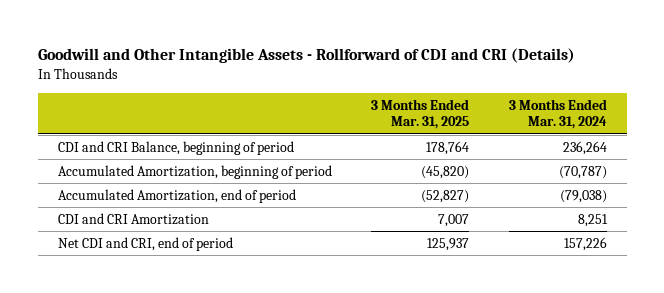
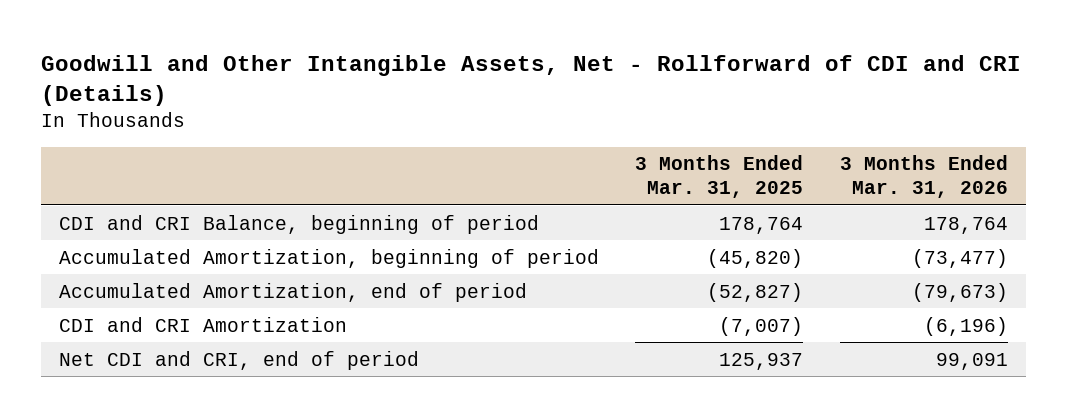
[37,47,575,63] Goodwill and Other Intangible Assets - Rollforward of CDI and CRI (Details) -> [40,54,1021,107] Goodwill and Other Intangible Assets, Net - Rollforward of CDI and CRI (Details)
[508,98,607,130] 3 Months Ended Mar. 31, 2024 -> none
none -> [839,155,1008,199] 3 Months Ended Mar. 31, 2026
[438,213,470,227] 7,007 -> [719,316,804,336] (7,007)

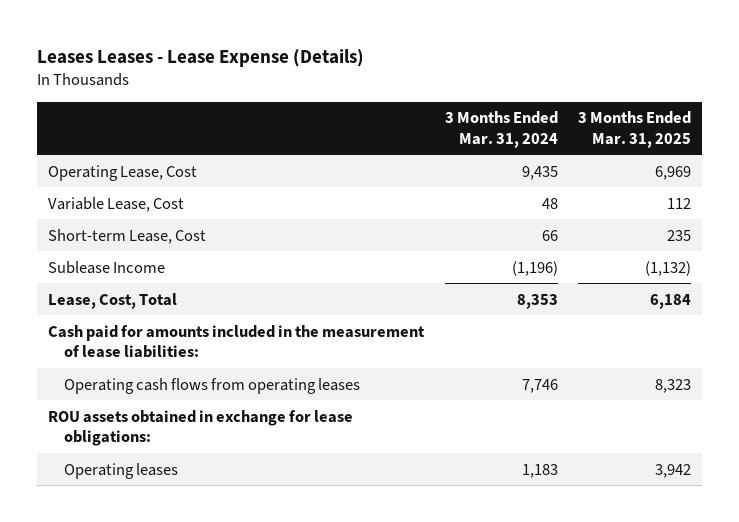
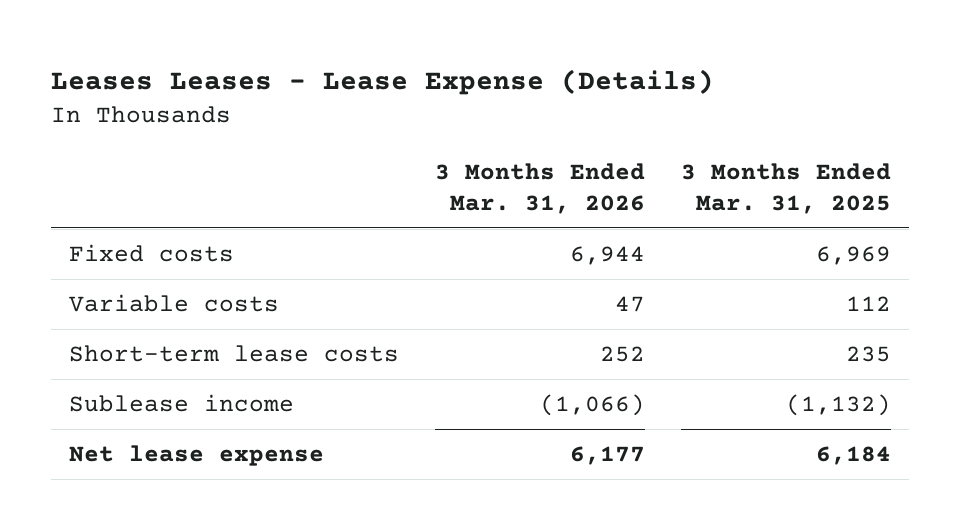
[444,111,558,148] 3 Months Ended Mar. 31, 2024 -> none
none -> [435,162,646,215] 3 Months Ended Mar. 31, 2026
[47,324,425,358] Cash paid for amounts included in the measurement of lease liabilities: -> none
[64,377,361,394] Operating cash flows from operating leases -> none
[47,409,353,446] ROU assets obtained in exchange for lease obligations: -> none
[64,462,179,479] Operating leases -> none
[47,164,197,181] Operating Lease, Cost -> [69,243,235,262] Fixed costs
[47,196,184,212] Variable Lease, Cost -> [69,293,280,312] Variable costs
[47,228,206,244] Short-term Lease, Cost -> [69,344,400,362] Short-term lease costs
[47,260,165,274] Sublease Income -> [69,393,295,412] Sublease income
[47,292,177,309] Lease, Cost, Total -> [69,444,325,466] Net lease expense

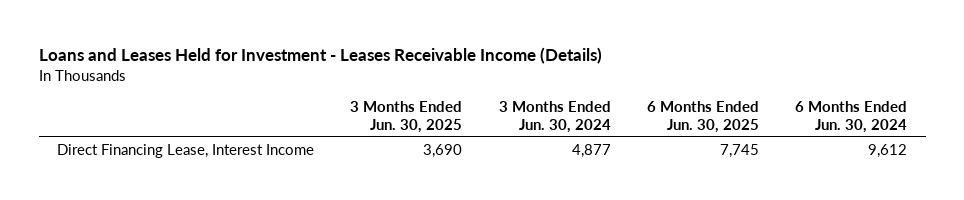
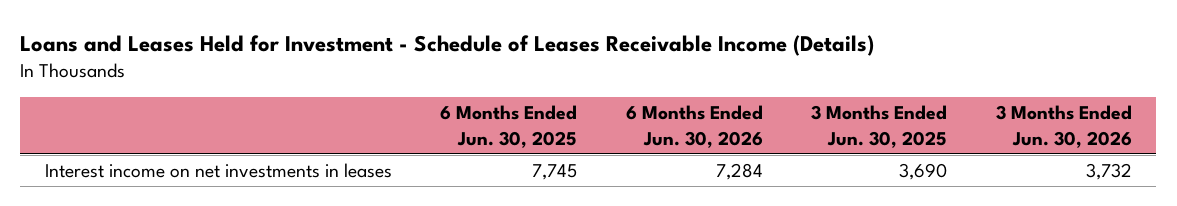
[38,47,602,65] Loans and Leases Held for Investment - Leases Receivable Income (Details) -> [20,34,875,56] Loans and Leases Held for Investment - Schedule of Leases Receivable Income (Details)
[498,101,611,134] 3 Months Ended Jun. 30, 2024 -> none
[795,101,908,134] 6 Months Ended Jun. 30, 2024 -> none
none -> [625,105,763,148] 6 Months Ended Jun. 30, 2026
none -> [996,105,1133,148] 3 Months Ended Jun. 30, 2026
[57,143,315,158] Direct Financing Lease, Interest Income -> [44,162,392,178] Interest income on net investments in leases

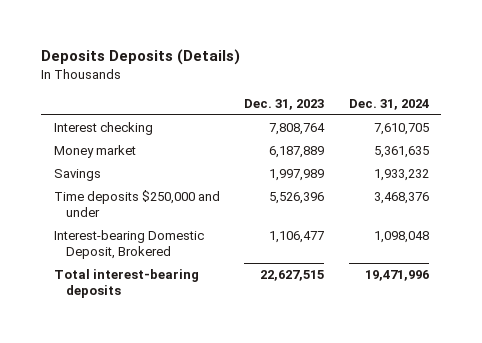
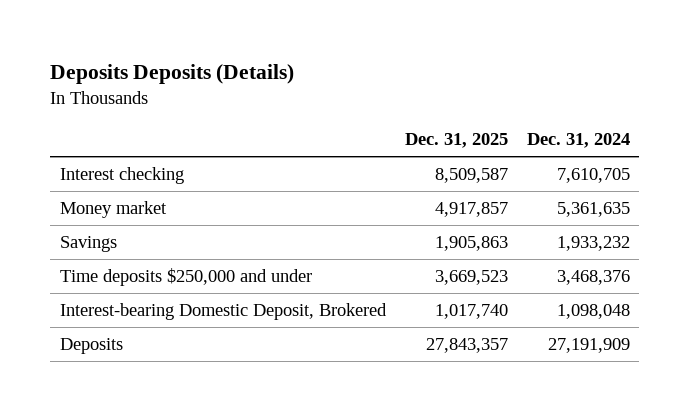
[244,98,325,110] Dec. 31, 2023 -> none
none -> [404,133,508,149] Dec. 31, 2025
[53,269,199,299] Total interest-bearing deposits -> none
none -> [59,338,123,355] Deposits

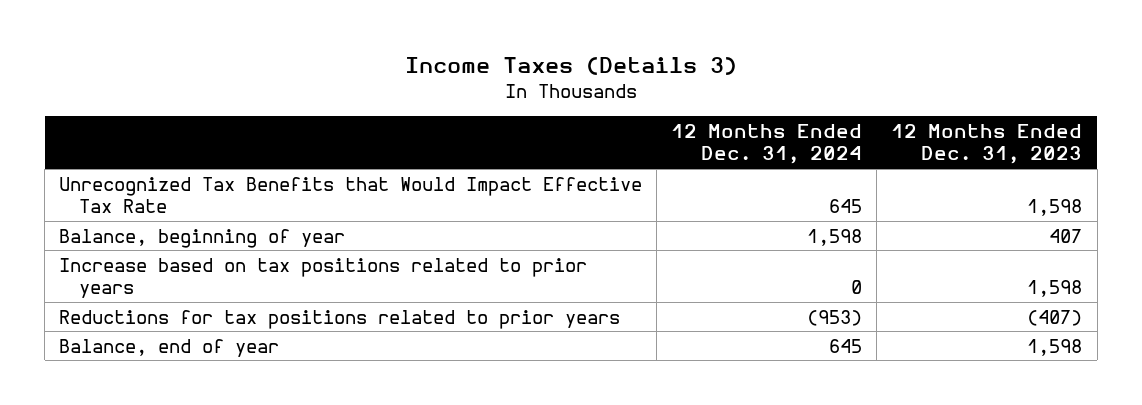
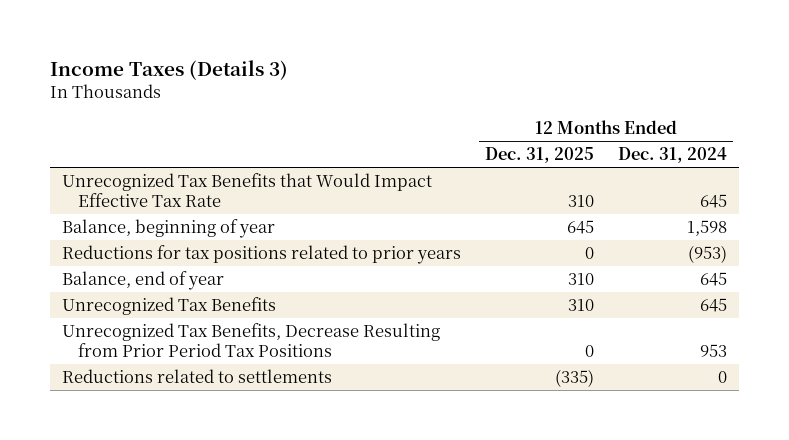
[891,124,1083,165] 12 Months Ended Dec. 31, 2023 -> none
none -> [485,147,595,164] Dec. 31, 2025
[59,257,588,298] Increase based on tax positions related to prior years -> none
none -> [62,297,277,316] Unrecognized Tax Benefits
none -> [62,323,441,358] Unrecognized Tax Benefits, Decrease Resulting from Prior Period Tax Positions
none -> [62,369,333,384] Reductions related to settlements

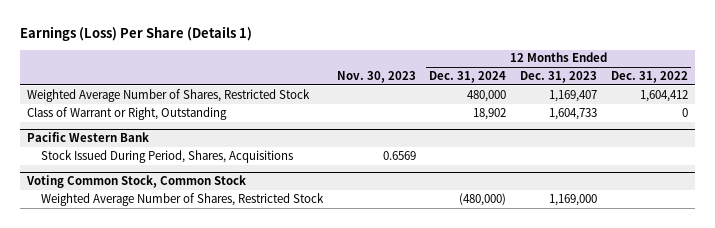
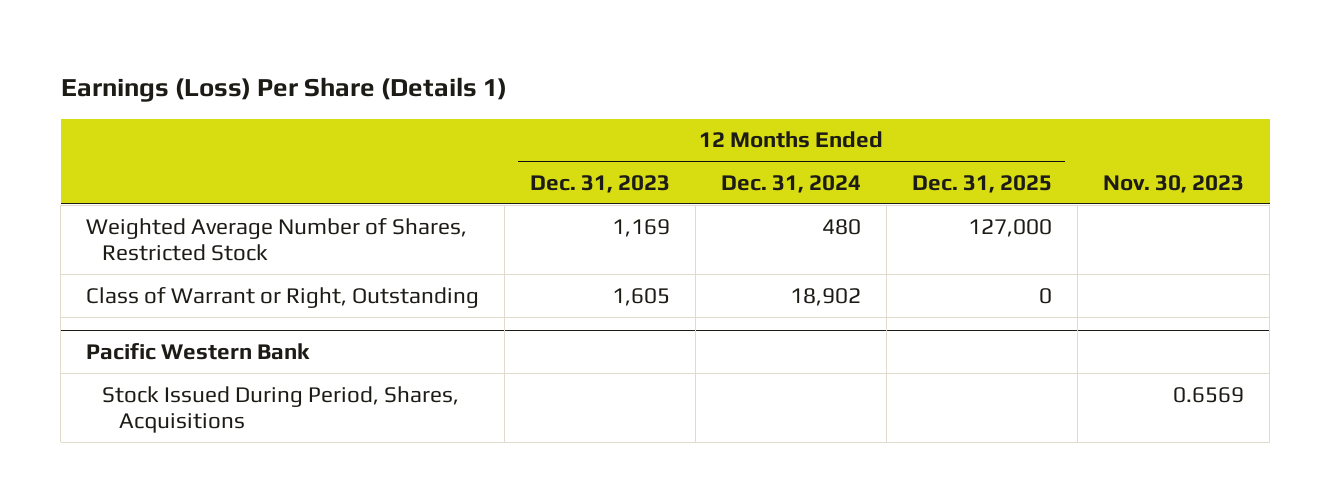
[610,70,688,83] Dec. 31, 2022 -> none
none -> [912,174,1053,193] Dec. 31, 2025
[467,89,507,102] 480,000 -> [822,218,862,235] 480
[549,89,598,102] 1,169,407 -> [612,218,671,237] 1,169
[549,107,598,120] 1,604,733 -> [612,287,671,306] 1,605
[26,175,247,189] Voting Common Stock, Common Stock -> none
[40,192,324,206] Weighted Average Number of Shares, Restricted Stock -> none

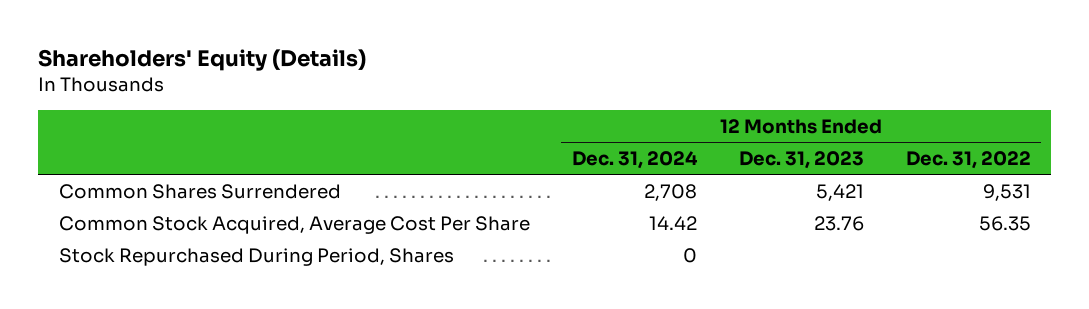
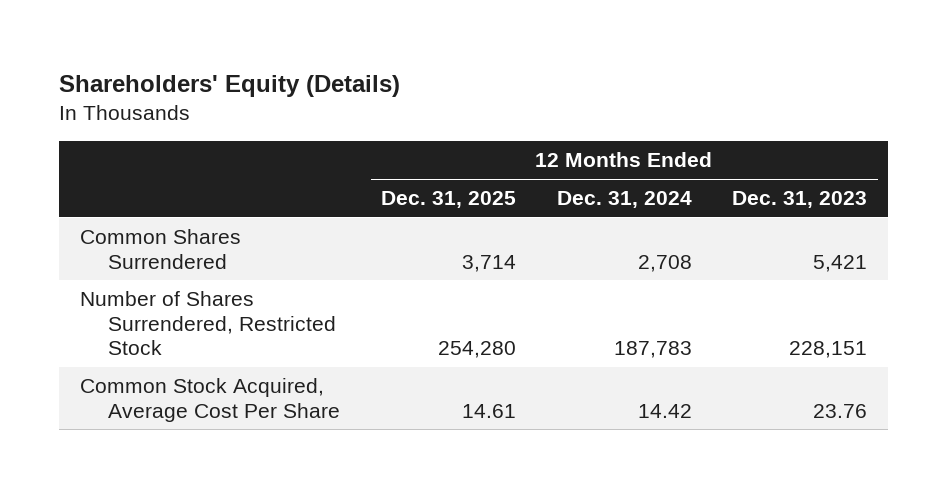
[905,150,1031,169] Dec. 31, 2022 -> none
none -> [380,191,516,209] Dec. 31, 2025
none -> [79,291,336,356] Number of Shares Surrendered, Restricted Stock
[58,247,454,266] Stock Repurchased During Period, Shares -> none

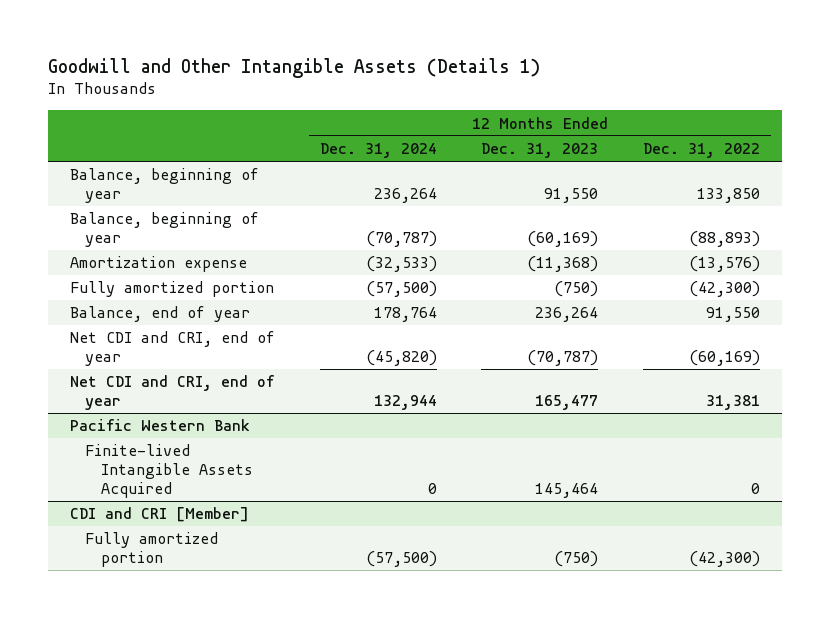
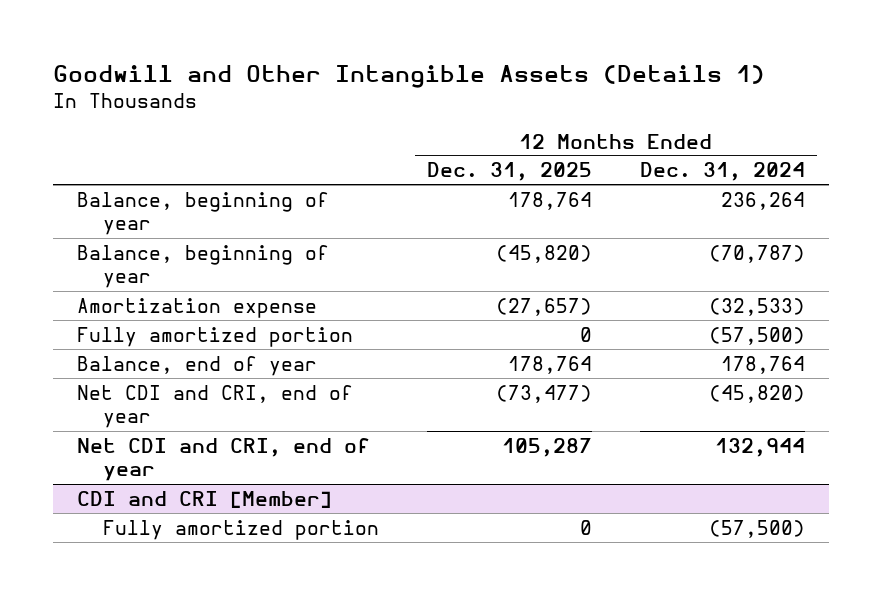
[481,143,599,159] Dec. 31, 2023 -> none
[642,143,760,159] Dec. 31, 2022 -> none
none -> [427,162,593,182] Dec. 31, 2025
[70,419,251,432] Pacific Western Bank -> none
[85,444,253,499] Finite-lived Intangible Assets Acquired -> none

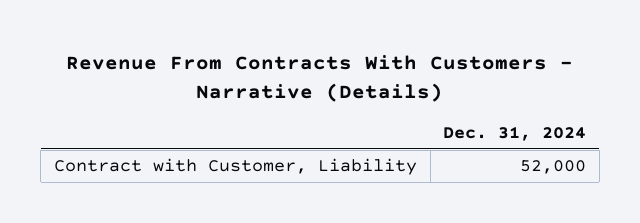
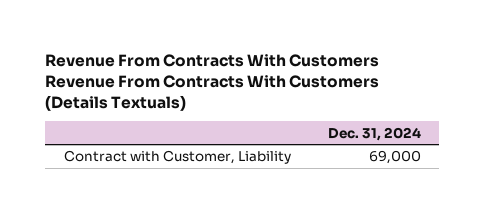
[66,55,574,103] Revenue From Contracts With Customers - Narrative (Details) -> [45,54,380,111] Revenue From Contracts With Customers Revenue From Contracts With Customers (Details Textuals)
[520,160,587,175] 52,000 -> [368,150,421,165] 69,000

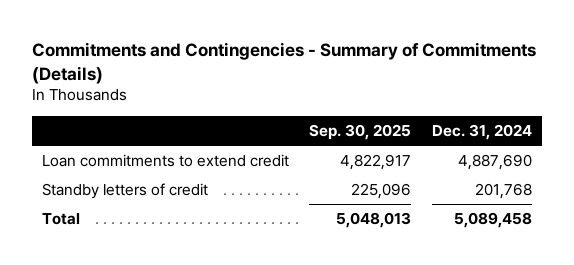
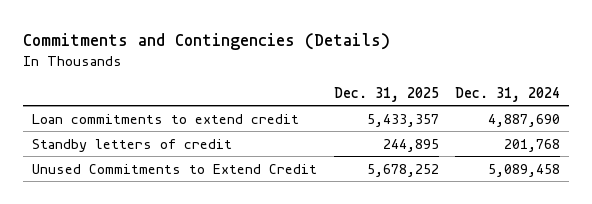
[31,41,536,84] Commitments and Contingencies - Summary of Commitments (Details) -> [23,32,391,50] Commitments and Contingencies (Details)
[309,123,412,140] Sep. 30, 2025 -> none
none -> [333,86,439,102] Dec. 31, 2025
[42,213,81,226] Total -> [31,163,317,174] Unused Commitments to Extend Credit

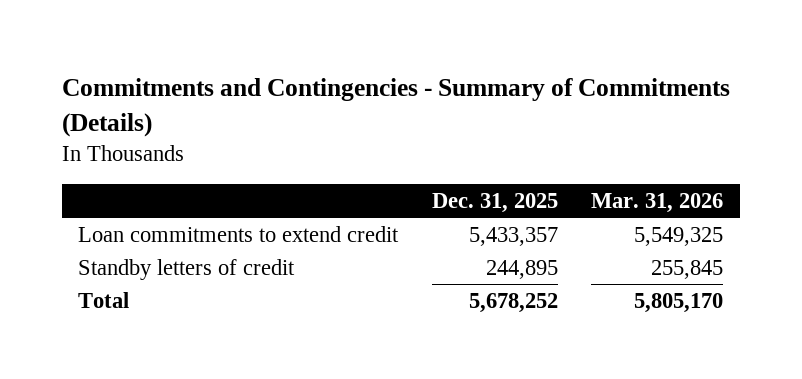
[23,32,391,50] Commitments and Contingencies (Details) -> [61,78,730,138] Commitments and Contingencies - Summary of Commitments (Details)
[455,86,561,102] Dec. 31, 2024 -> none
none -> [591,192,724,213] Mar. 31, 2026
[31,163,317,174] Unused Commitments to Extend Credit -> [78,291,130,308] Total

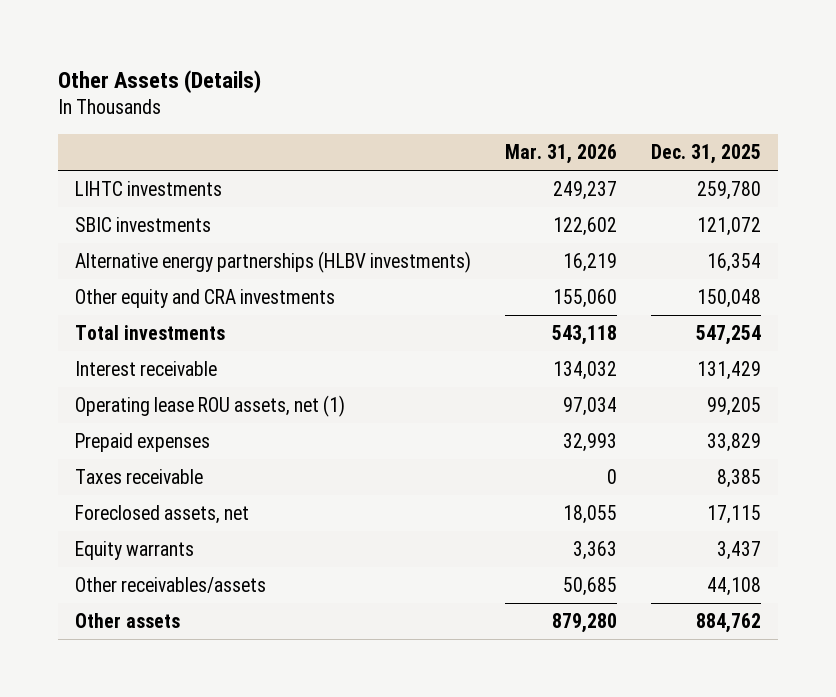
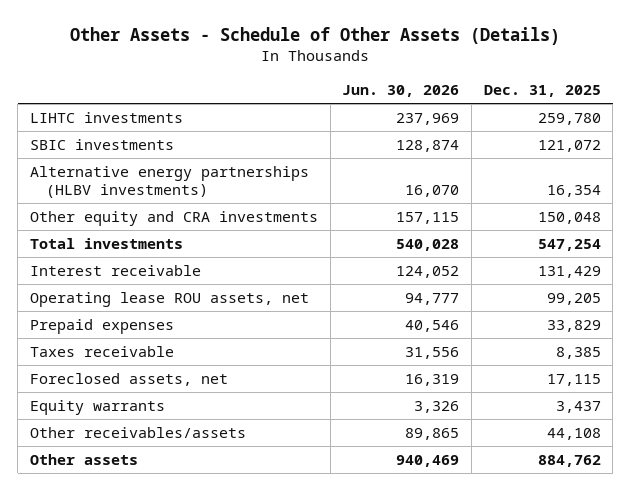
[58,70,262,94] Other Assets (Details) -> [70,27,561,46] Other Assets - Schedule of Other Assets (Details)
[504,143,617,164] Mar. 31, 2026 -> none
none -> [342,85,460,98] Jun. 30, 2026
[75,395,346,418] Operating lease ROU assets, net (1) -> [29,291,309,307] Operating lease ROU assets, net

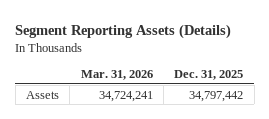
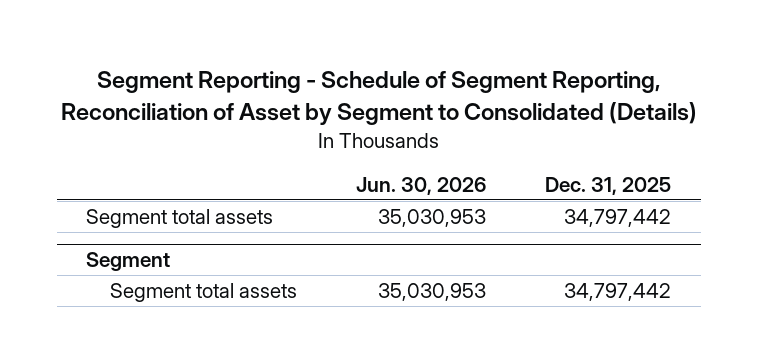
[15,23,232,39] Segment Reporting Assets (Details) -> [60,71,697,126] Segment Reporting - Schedule of Segment Reporting, Reconciliation of Asset by Segment to Consolidated (Details)
[80,70,153,81] Mar. 31, 2026 -> none
none -> [356,176,487,195] Jun. 30, 2026
[25,90,59,99] Assets -> [86,209,274,229] Segment total assets
none -> [86,252,171,272] Segment
none -> [110,283,298,303] Segment total assets

